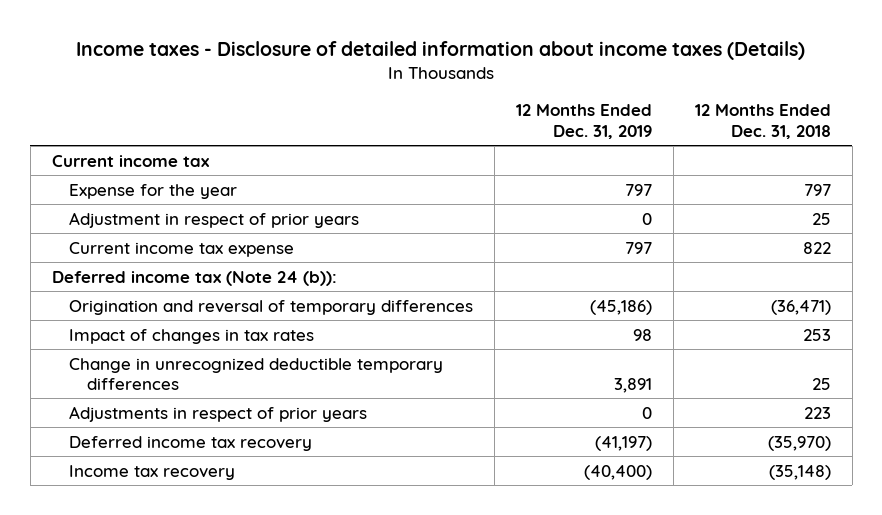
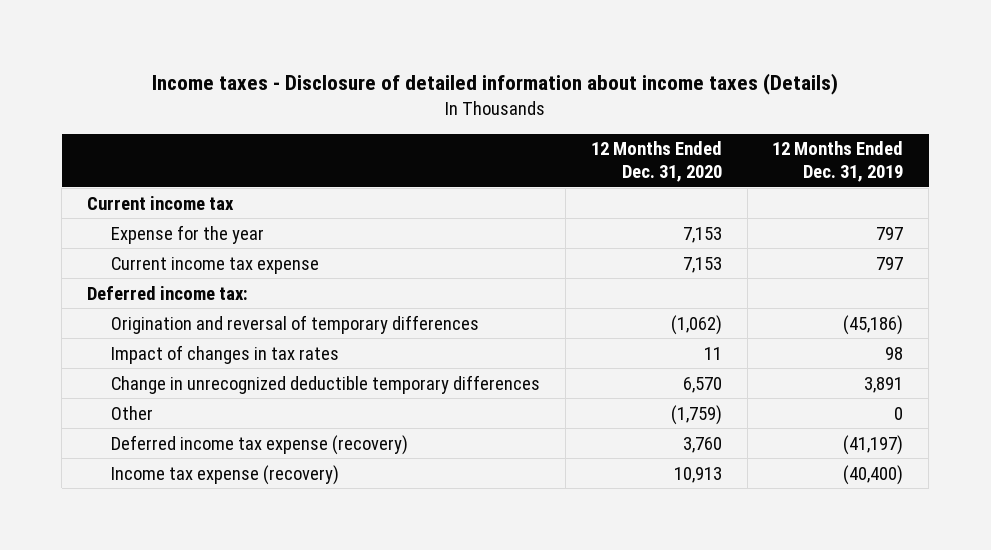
[694,104,831,139] 12 Months Ended Dec. 31, 2018 -> none
none -> [590,141,722,182] 12 Months Ended Dec. 31, 2020
[69,211,360,228] Adjustment in respect of prior years -> none
[51,270,337,286] Deferred income tax (Note 24 (b)): -> [87,285,249,300] Deferred income tax:
[69,405,368,422] Adjustments in respect of prior years -> none
none -> [111,405,154,420] Other
[69,435,313,451] Deferred income tax recovery -> [111,434,409,455] Deferred income tax expense (recovery)
[69,464,236,480] Income tax recovery -> [111,464,340,485] Income tax expense (recovery)

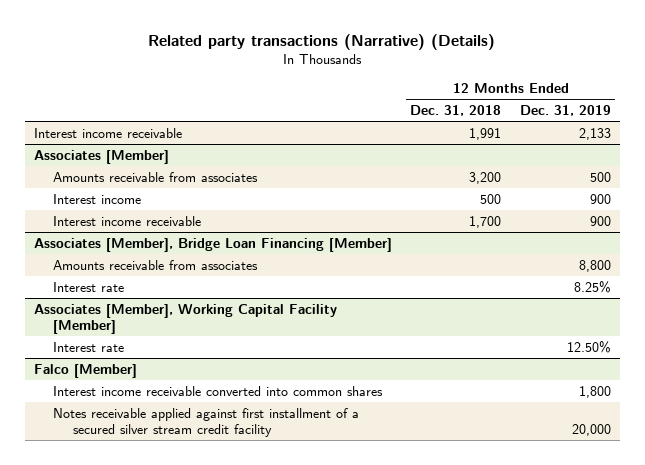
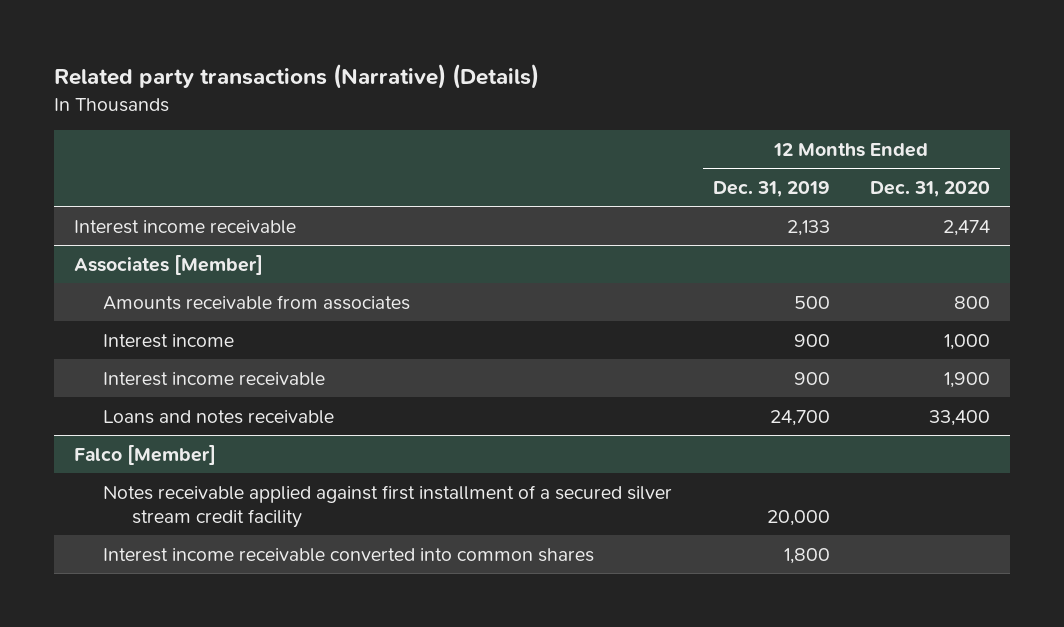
[410,105,502,117] Dec. 31, 2018 -> none
none -> [870,180,991,197] Dec. 31, 2020
[33,237,392,252] Associates [Member], Bridge Loan Financing [Member] -> none
[53,259,259,270] Amounts receivable from associates -> none
[53,281,125,292] Interest rate -> none
[33,303,337,334] Associates [Member], Working Capital Facility [Member] -> none
[53,341,125,352] Interest rate -> none
none -> [103,409,335,424] Loans and notes receivable
[53,385,384,396] Interest income receivable converted into common shares -> [103,547,595,562] Interest income receivable converted into common shares

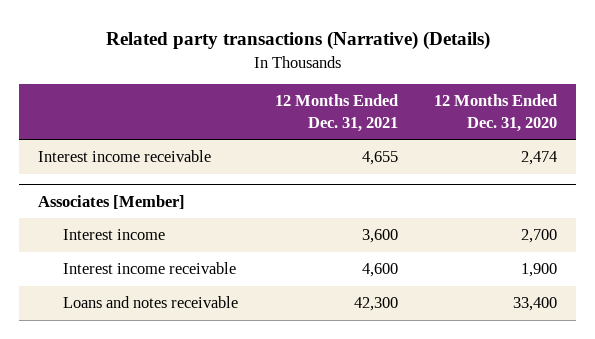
[712,180,830,197] Dec. 31, 2019 -> none
none -> [274,94,398,132] 12 Months Ended Dec. 31, 2021
[103,294,411,310] Amounts receivable from associates -> none
[944,333,991,350] 1,000 -> [521,229,558,244] 2,700
[74,443,217,465] Falco [Member] -> none
[103,484,673,528] Notes receivable applied against first installment of a secured silver stream credit facility -> none
[103,547,595,562] Interest income receivable converted into common shares -> none

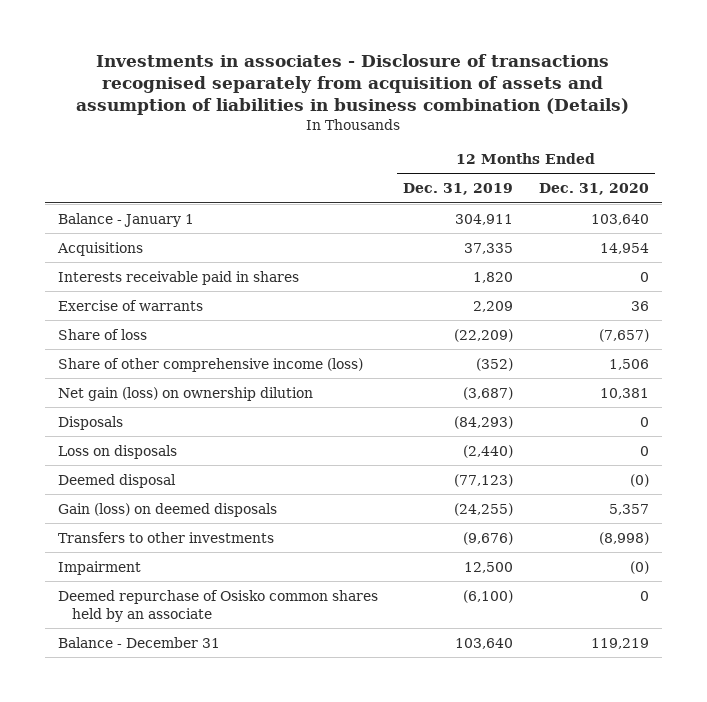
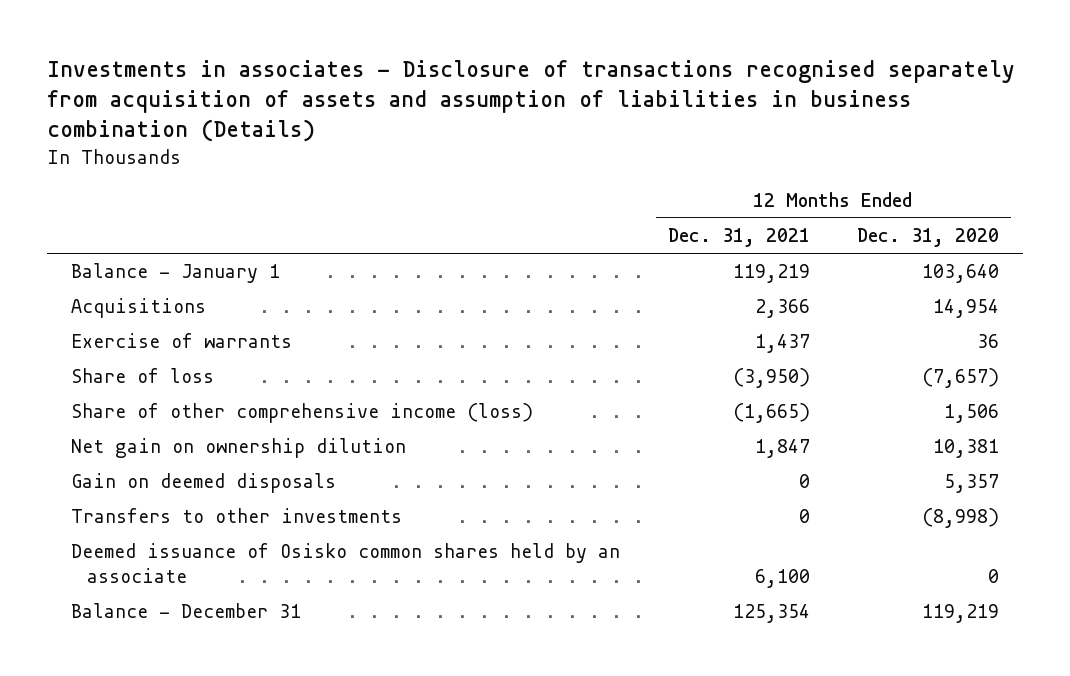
[403,183,514,196] Dec. 31, 2019 -> none
none -> [667,228,810,248] Dec. 31, 2021
[58,270,300,285] Interests receivable paid in shares -> none
[58,415,124,430] Disposals -> none
[58,444,178,459] Loss on disposals -> none
[58,473,177,488] Deemed disposal -> none
[58,386,314,401] Net gain (loss) on ownership dilution -> [70,438,406,459] Net gain on ownership dilution
[58,502,278,517] Gain (loss) on deemed disposals -> [70,473,336,494] Gain on deemed disposals
[58,560,142,575] Impairment -> none
[58,589,379,622] Deemed repurchase of Osisko common shares held by an associate -> [70,543,620,583] Deemed issuance of Osisko common shares held by an associate

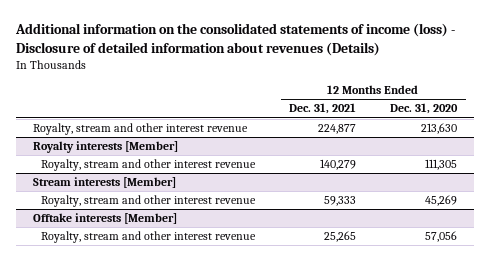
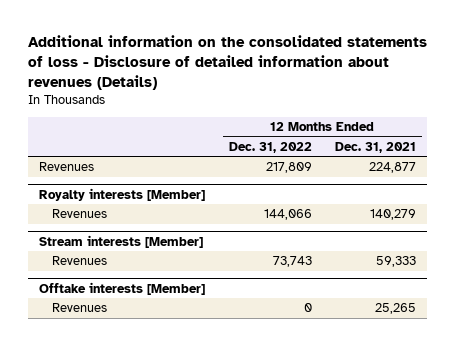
[14,23,455,56] Additional information on the consolidated statements of income (loss) - Disclosure of detailed information about revenues (Details) -> [27,35,427,91] Additional information on the consolidated statements of loss - Disclosure of detailed information about revenues (Details)
[390,103,459,115] Dec. 31, 2020 -> none
none -> [228,141,312,153] Dec. 31, 2022
[32,123,248,136] Royalty, stream and other interest revenue -> [39,162,95,172] Revenues
[41,159,257,172] Royalty, stream and other interest revenue -> [51,209,107,219] Revenues
[41,195,257,208] Royalty, stream and other interest revenue -> [51,256,107,266] Revenues
[41,231,257,244] Royalty, stream and other interest revenue -> [51,303,107,313] Revenues

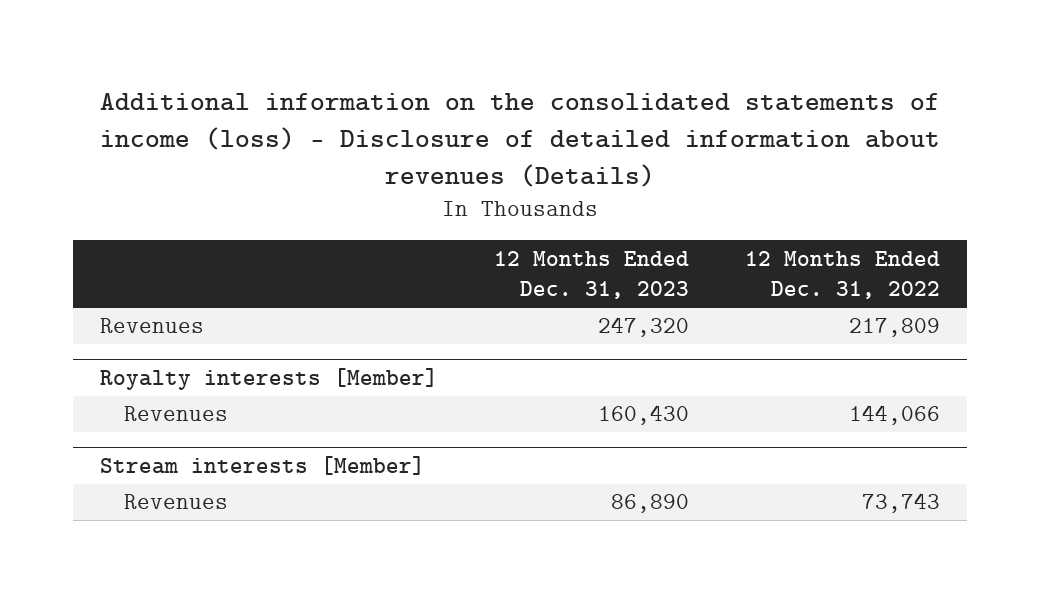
[27,35,427,91] Additional information on the consolidated statements of loss - Disclosure of detailed information about revenues (Details) -> [100,92,941,188] Additional information on the consolidated statements of income (loss) - Disclosure of detailed information about revenues (Details)
[334,141,416,153] Dec. 31, 2021 -> none
none -> [494,250,690,300] 12 Months Ended Dec. 31, 2023
[39,281,206,295] Offtake interests [Member] -> none
[51,303,107,313] Revenues -> none

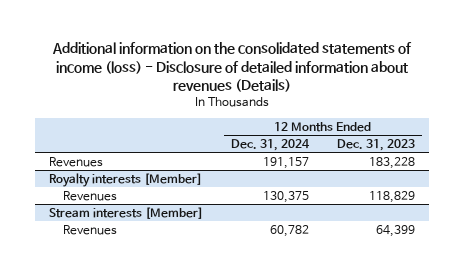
[744,250,940,300] 12 Months Ended Dec. 31, 2022 -> none
none -> [230,139,310,152] Dec. 31, 2024
[598,317,690,338] 247,320 -> [368,156,415,169] 183,228
[598,405,690,426] 160,430 -> [368,190,415,203] 118,829
[611,494,690,514] 86,890 -> [375,224,415,237] 64,399

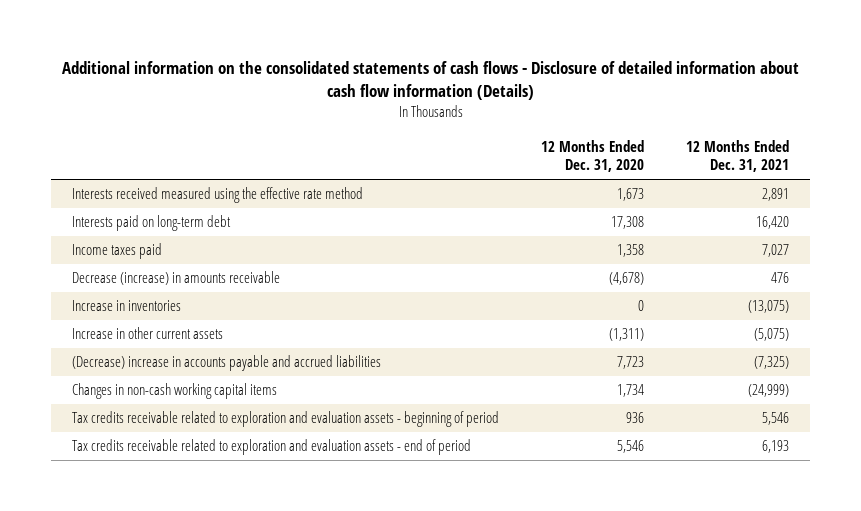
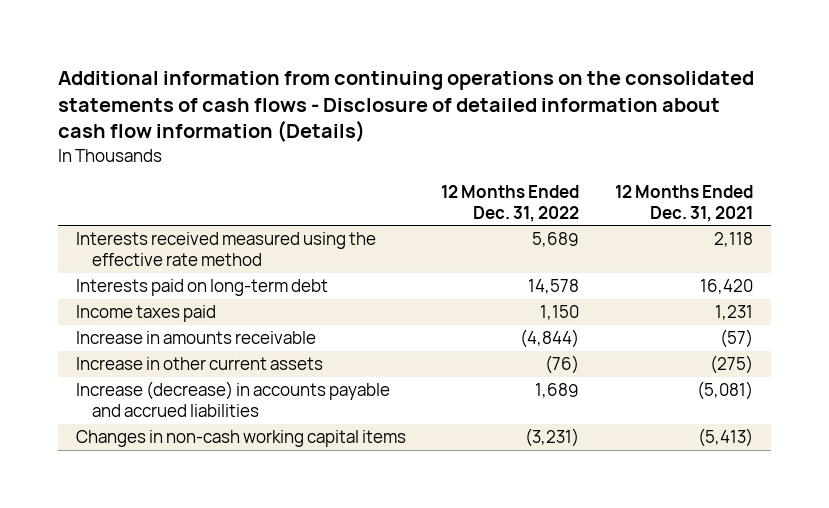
[61,61,799,101] Additional information on the consolidated statements of cash flows - Disclosure of detailed information about cash flow information (Details) -> [58,70,755,143] Additional information from continuing operations on the consolidated statements of cash flows - Disclosure of detailed information about cash flow information (Details)
[541,139,645,173] 12 Months Ended Dec. 31, 2020 -> none
none -> [441,185,580,222] 12 Months Ended Dec. 31, 2022
[762,188,790,202] 2,891 -> [713,232,753,248] 2,118
[72,300,182,312] Increase in inventories -> none
[72,411,500,428] Tax credits receivable related to exploration and evaluation assets - beginning of period -> none
[72,439,472,456] Tax credits receivable related to exploration and evaluation assets - end of period -> none
[762,244,790,258] 7,027 -> [714,305,753,321] 1,231
[72,271,281,286] Decrease (increase) in amounts receivable -> [75,331,316,345] Increase in amounts receivable
[771,272,790,284] 476 -> [719,329,753,349] (57)
[754,328,790,342] (5,075) -> [709,355,753,375] (275)
[72,355,382,372] (Decrease) increase in accounts payable and accrued liabilities -> [75,381,390,417] Increase (decrease) in accounts payable and accrued liabilities
[754,356,790,370] (7,325) -> [696,381,753,401] (5,081)
[748,384,790,398] (24,999) -> [697,428,753,448] (5,413)

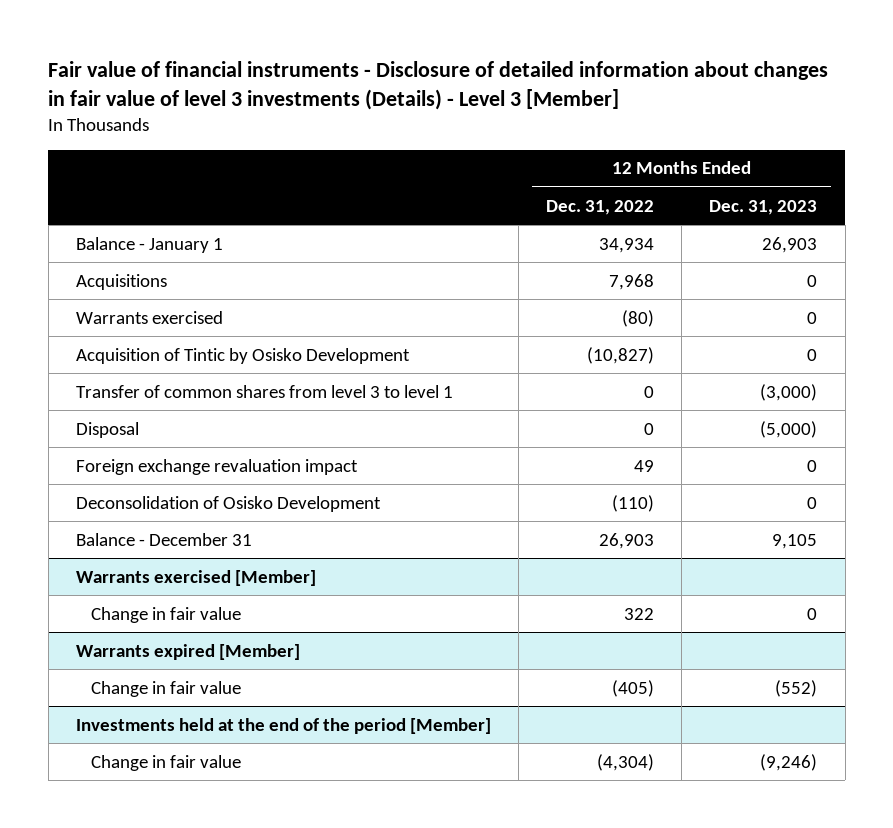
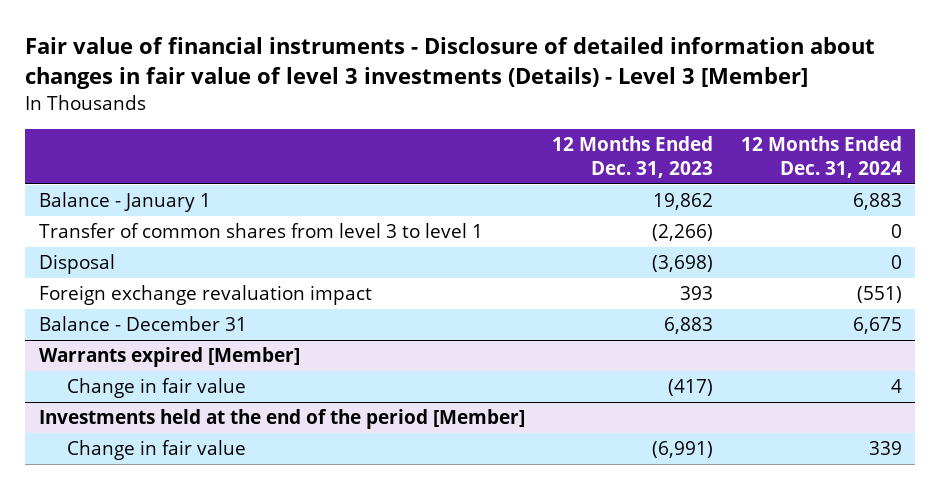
[546,199,655,215] Dec. 31, 2022 -> none
none -> [740,136,902,178] 12 Months Ended Dec. 31, 2024
[75,273,167,290] Acquisitions -> none
[75,310,223,324] Warrants exercised -> none
[75,347,410,364] Acquisition of Tintic by Osisko Development -> none
[75,495,381,512] Deconsolidation of Osisko Development -> none
[75,569,316,586] Warrants exercised [Member] -> none
[91,606,242,623] Change in fair value -> none
[762,236,818,253] 26,903 -> [653,193,714,211] 19,862
[760,383,818,401] (3,000) -> [652,224,714,242] (2,266)
[760,420,818,438] (5,000) -> [652,255,714,273] (3,698)
[807,459,818,472] 0 -> [680,286,714,301] 393
[772,533,818,549] 9,105 -> [664,317,714,335] 6,883
[775,679,818,697] (552) -> [668,379,714,397] (417)
[760,753,818,771] (9,246) -> [652,441,714,459] (6,991)

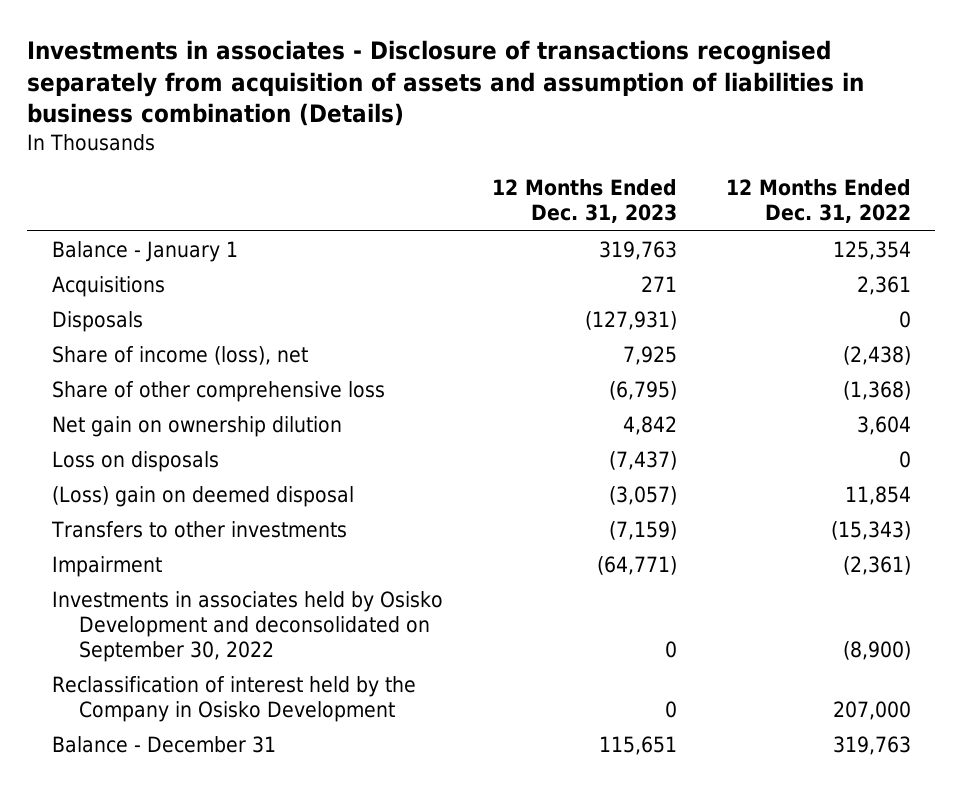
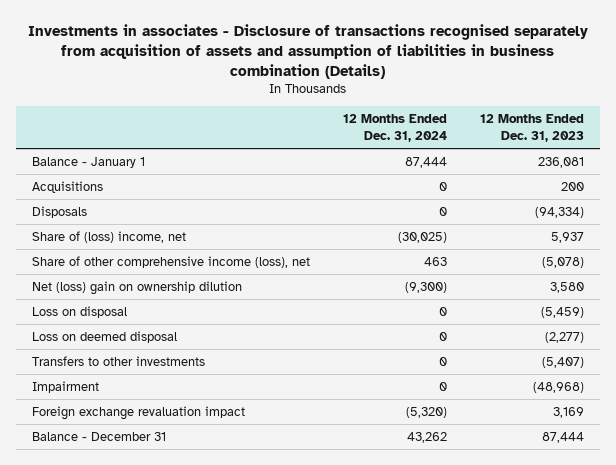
[725,179,911,224] 12 Months Ended Dec. 31, 2022 -> none
none -> [342,114,447,143] 12 Months Ended Dec. 31, 2024
[51,591,443,663] Investments in associates held by Osisko Development and deconsolidated on September 30, 2022 -> none
[51,676,416,723] Reclassification of interest held by the Company in Osisko Development -> none
[598,241,677,261] 319,763 -> [537,156,584,168] 236,081
[640,276,677,293] 271 -> [560,181,584,191] 200
[584,311,677,331] (127,931) -> [534,206,584,218] (94,334)
[51,346,308,366] Share of income (loss), net -> [31,230,186,243] Share of (loss) income, net
[622,346,677,366] 7,925 -> [550,231,584,243] 5,937
[51,381,385,403] Share of other comprehensive loss -> [31,255,310,268] Share of other comprehensive income (loss), net
[608,381,677,401] (6,795) -> [541,256,584,268] (5,078)
[51,416,342,438] Net gain on ownership dilution -> [31,280,242,295] Net (loss) gain on ownership dilution
[622,416,677,436] 4,842 -> [549,281,584,293] 3,580
[51,451,219,473] Loss on disposals -> [31,305,127,318] Loss on disposal
[608,451,677,471] (7,437) -> [540,306,584,318] (5,459)
[51,486,354,508] (Loss) gain on deemed disposal -> [31,330,177,343] Loss on deemed disposal
[608,486,677,506] (3,057) -> [544,331,584,343] (2,277)
[608,521,677,541] (7,159) -> [541,356,584,368] (5,407)
[596,556,677,576] (64,771) -> [532,381,584,393] (48,968)
none -> [31,405,245,420] Foreign exchange revaluation impact
[598,736,677,756] 115,651 -> [541,431,584,443] 87,444

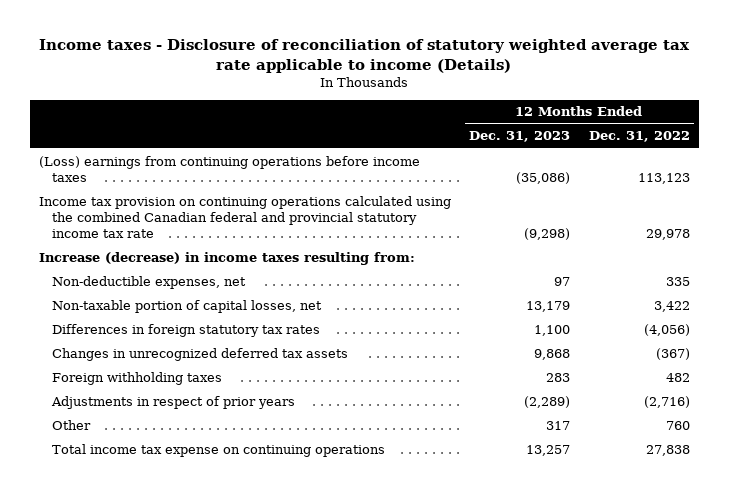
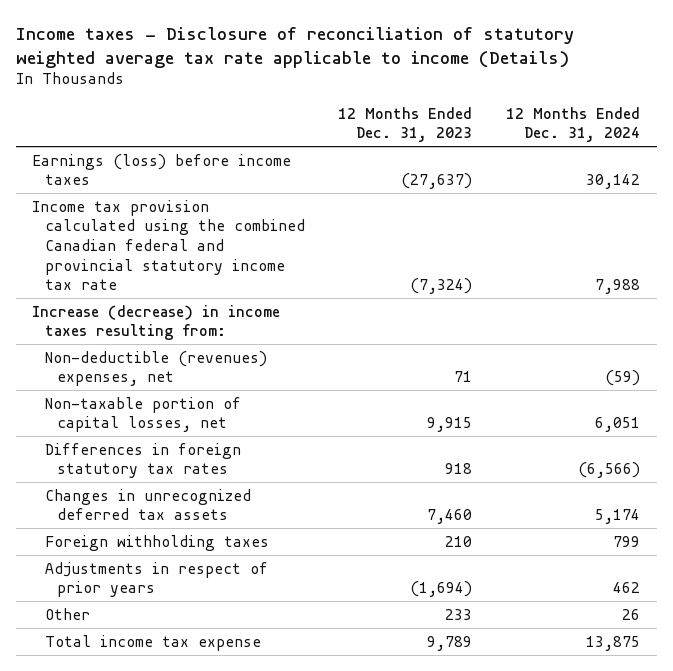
[588,131,690,143] Dec. 31, 2022 -> none
none -> [506,106,641,143] 12 Months Ended Dec. 31, 2024
[39,155,421,182] (Loss) earnings from continuing operations before income taxes -> [32,153,292,186] Earnings (loss) before income taxes
[516,171,571,184] (35,086) -> [401,173,473,190] (27,637)
[39,195,452,239] Income tax provision on continuing operations calculated using the combined Canadian federal and provincial statutory income tax rate -> [32,199,305,291] Income tax provision calculated using the combined Canadian federal and provincial statutory income tax rate
[524,228,571,241] (9,298) -> [410,278,473,295] (7,324)
[51,275,246,289] Non-deductible expenses, net -> [44,350,267,387] Non-deductible (revenues) expenses, net
[554,276,571,286] 97 -> [454,371,473,383] 71
[526,300,571,312] 13,179 -> [427,417,473,433] 9,915
[534,324,571,336] 1,100 -> [445,463,473,475] 918
[534,348,571,360] 9,868 -> [427,509,473,525] 7,460
[546,372,571,382] 283 -> [445,535,473,547] 210
[524,395,571,408] (2,289) -> [410,581,473,598] (1,694)
[546,420,571,430] 317 -> [445,608,473,620] 233
[51,443,385,457] Total income tax expense on continuing operations -> [44,634,261,651] Total income tax expense
[526,444,571,456] 13,257 -> [427,635,473,651] 9,789

